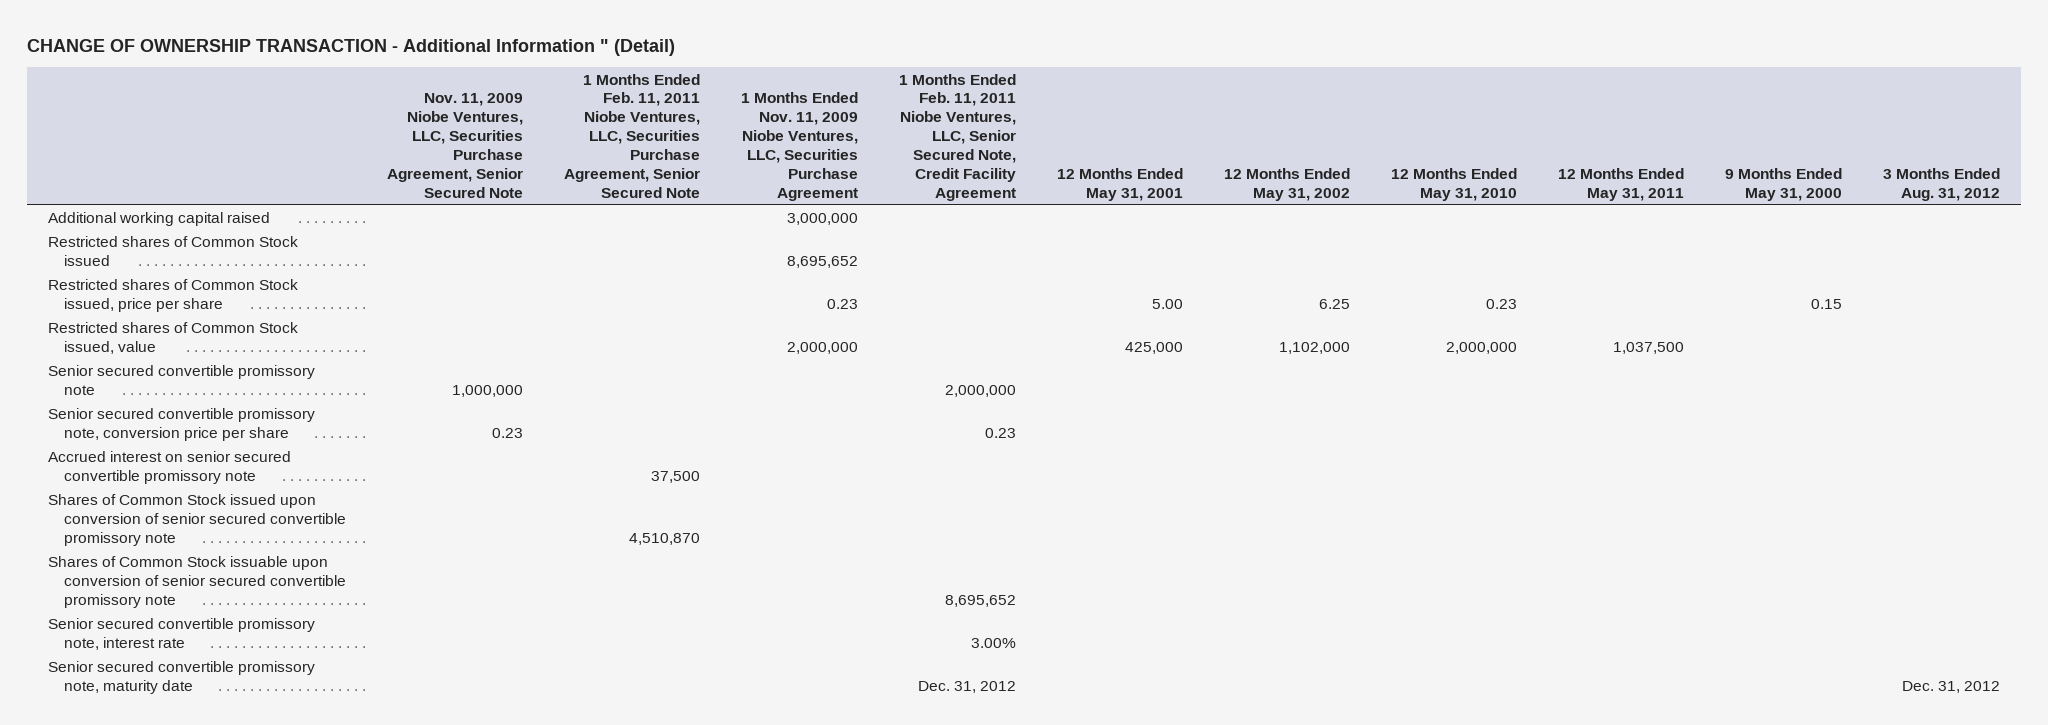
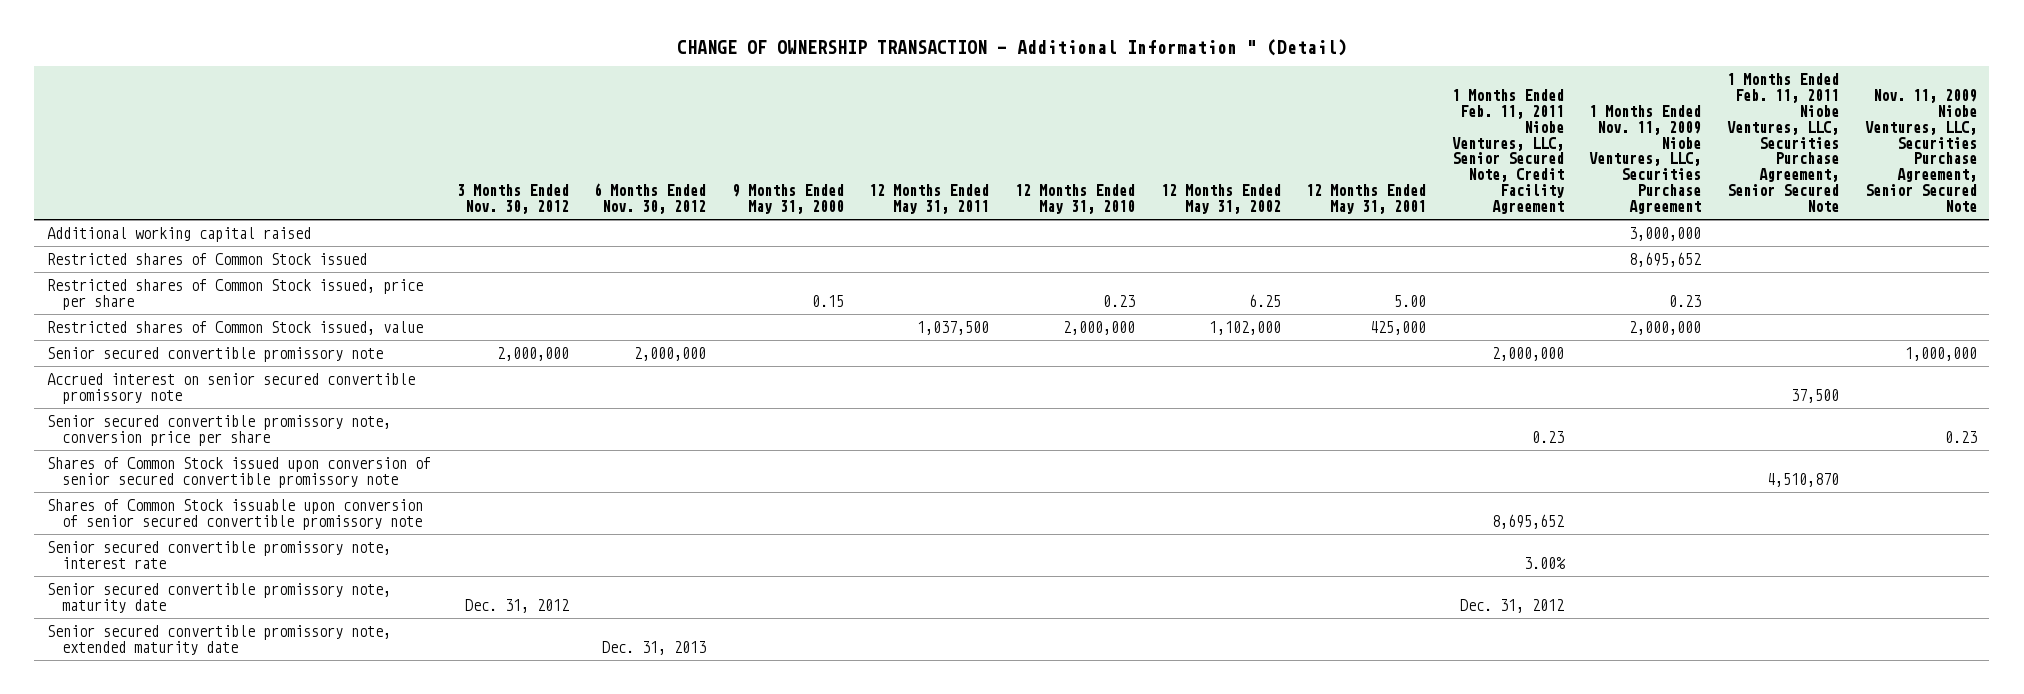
[1883,168,2001,201] 3 Months Ended Aug. 31, 2012 -> none
none -> [456,184,569,215] 3 Months Ended Nov. 30, 2012
none -> [594,183,707,215] 6 Months Ended Nov. 30, 2012
[48,408,316,442] Senior secured convertible promissory note, conversion price per share -> [47,414,392,446] Senior secured convertible promissory note, conversion price per share
none -> [47,624,392,655] Senior secured convertible promissory note, extended maturity date

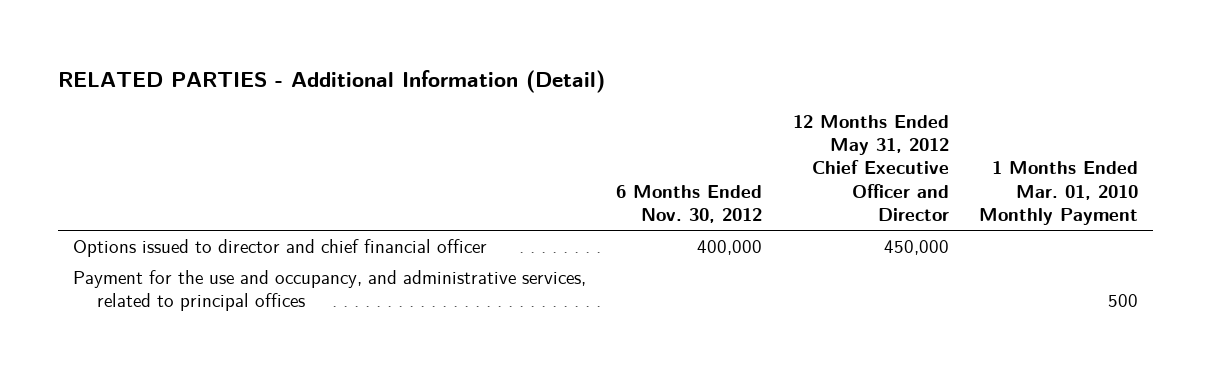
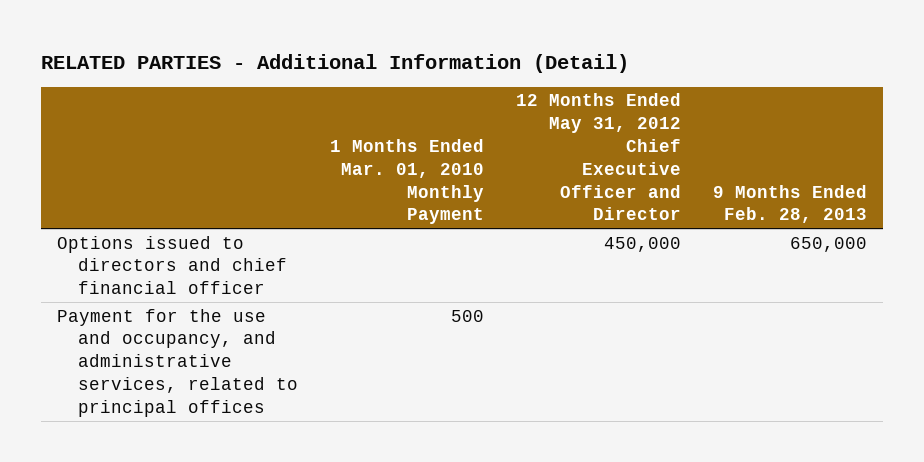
[616,184,763,224] 6 Months Ended Nov. 30, 2012 -> none
none -> [712,184,867,224] 9 Months Ended Feb. 28, 2013
[73,239,488,258] Options issued to director and chief financial officer -> [57,235,287,295] Options issued to directors and chief financial officer

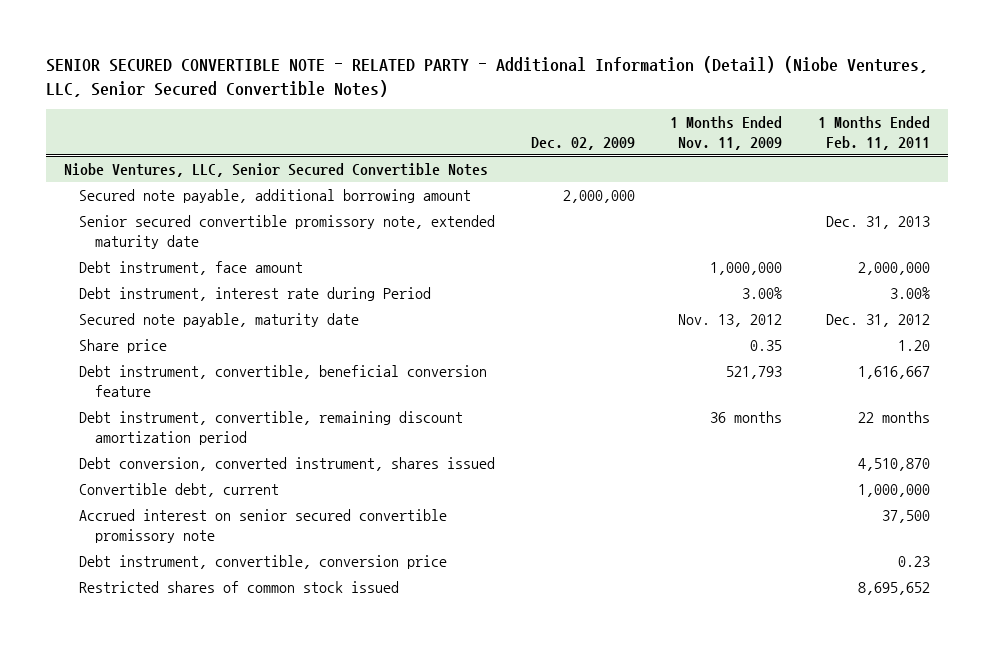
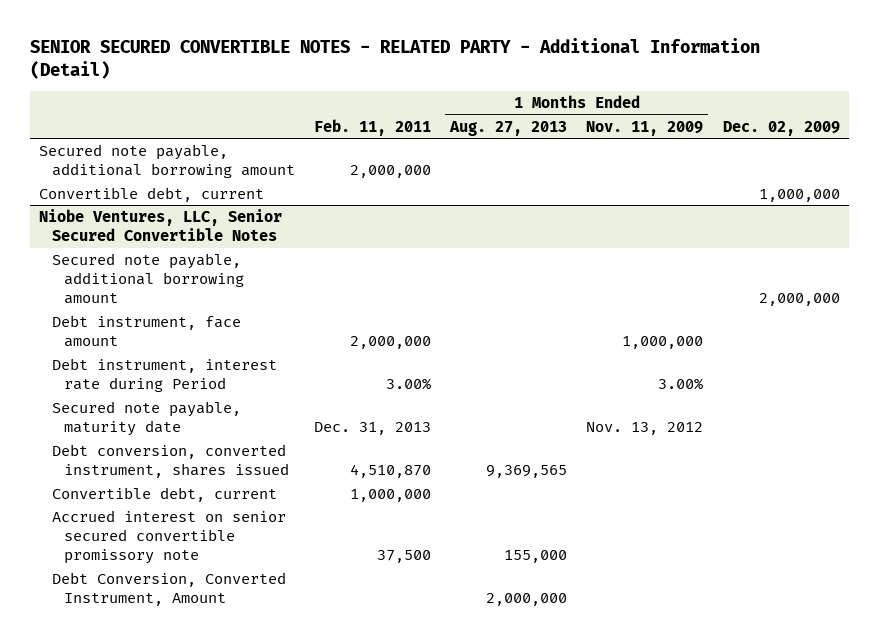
[45,55,928,97] SENIOR SECURED CONVERTIBLE NOTE - RELATED PARTY - Additional Information (Detail) (Niobe Ventures, LLC, Senior Secured Convertible Notes) -> [29,38,760,80] SENIOR SECURED CONVERTIBLE NOTES - RELATED PARTY - Additional Information (Detail)
[817,115,930,150] 1 Months Ended Feb. 11, 2011 -> none
none -> [313,118,431,136] Feb. 11, 2011
none -> [449,120,568,136] Aug. 27, 2013
none -> [39,143,295,179] Secured note payable, additional borrowing amount
none -> [39,186,265,202] Convertible debt, current
[79,214,496,249] Senior secured convertible promissory note, extended maturity date -> none
[79,338,168,353] Share price -> none
[79,364,488,397] Debt instrument, convertible, beneficial conversion feature -> none
[79,410,464,445] Debt instrument, convertible, remaining discount amortization period -> none
[79,554,448,569] Debt instrument, convertible, conversion price -> none
[79,580,400,593] Restricted shares of common stock issued -> none
none -> [51,571,286,607] Debt Conversion, Converted Instrument, Amount

